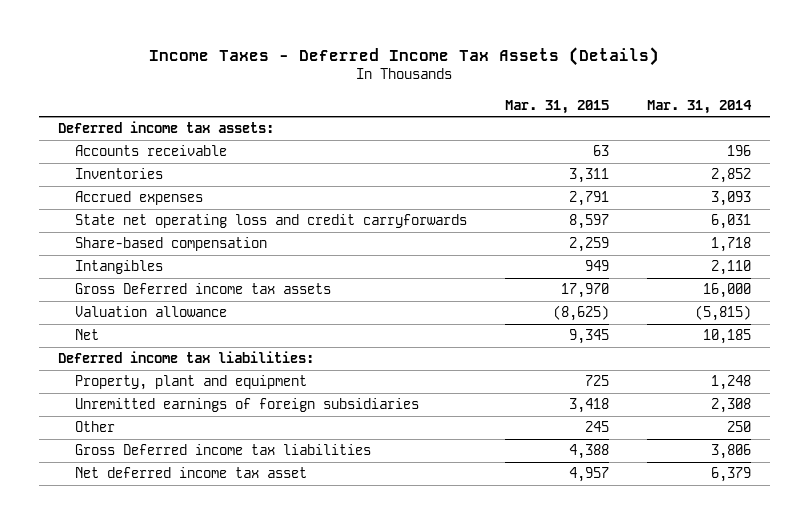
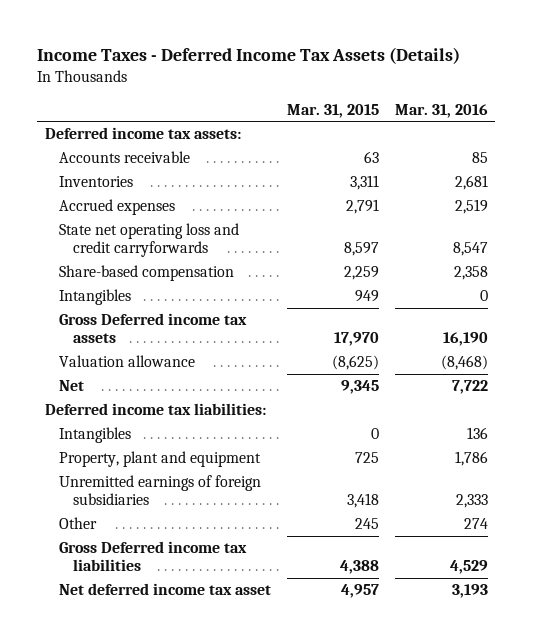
[646,99,752,114] Mar. 31, 2014 -> none
none -> [394,103,488,118] Mar. 31, 2016
none -> [59,427,132,444] Intangibles

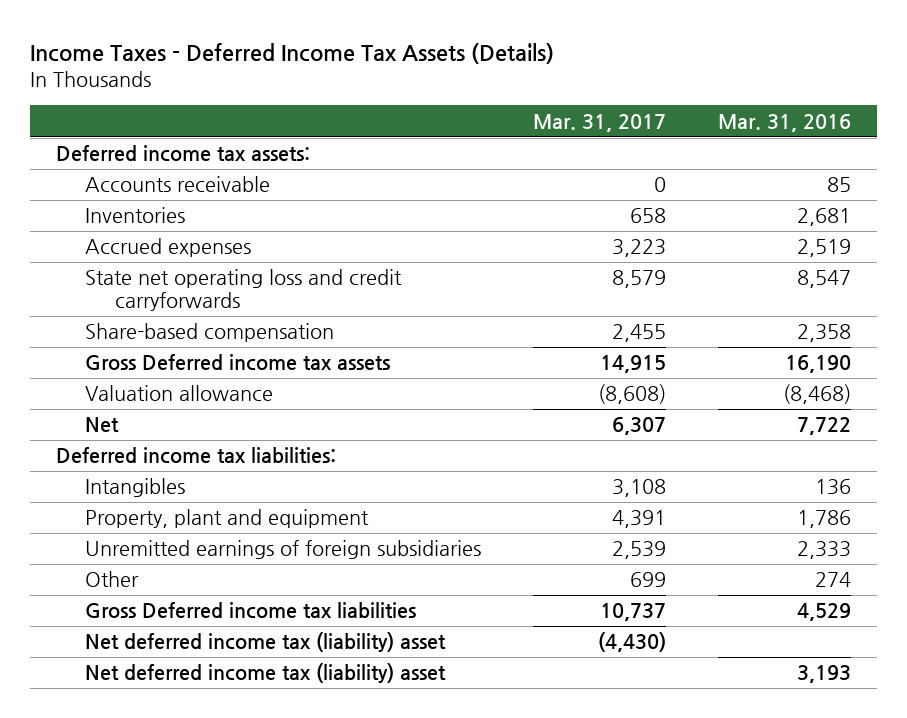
[286,103,379,118] Mar. 31, 2015 -> none
none -> [533,113,667,132] Mar. 31, 2017
[59,289,132,306] Intangibles -> none
none -> [85,632,447,653] Net deferred income tax (liability) asset
[59,583,272,596] Net deferred income tax asset -> [85,663,447,684] Net deferred income tax (liability) asset

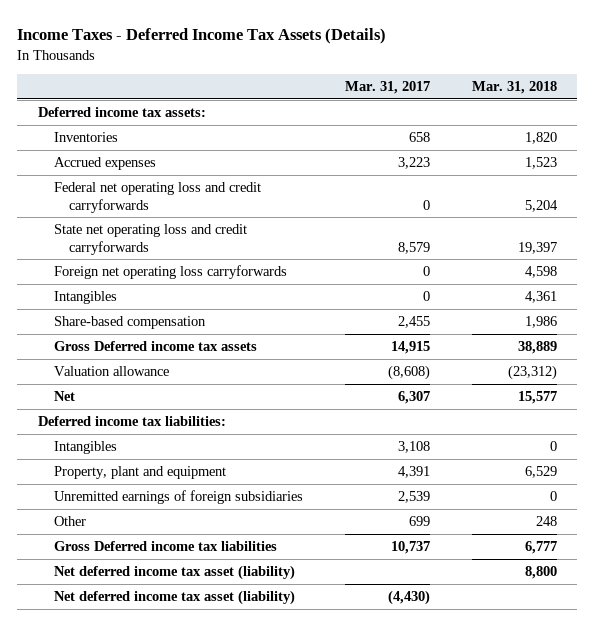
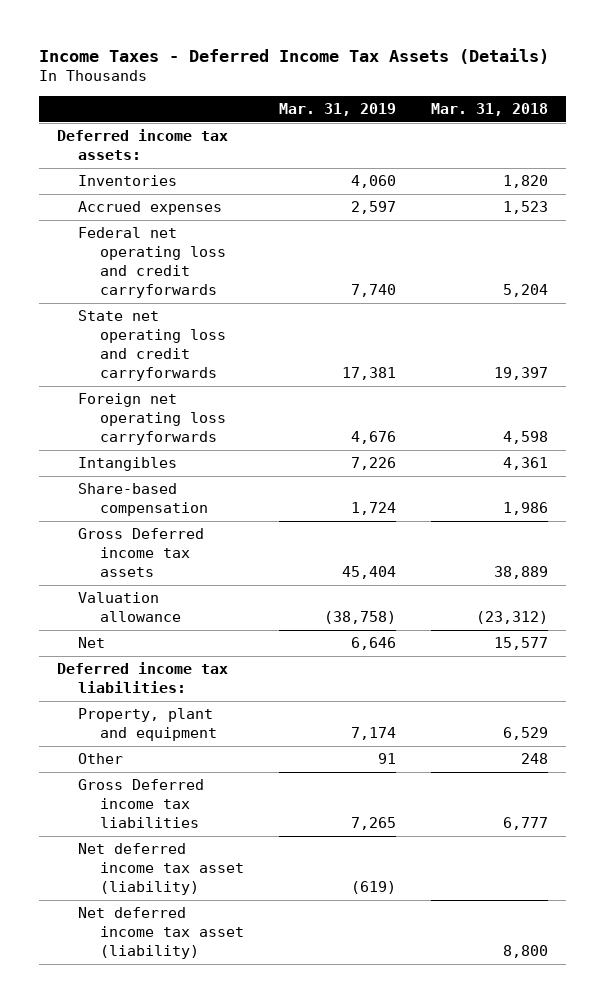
[344,81,430,95] Mar. 31, 2017 -> none
none -> [279,103,397,117] Mar. 31, 2019
[53,441,117,455] Intangibles -> none
[53,490,303,505] Unremitted earnings of foreign subsidiaries -> none
[53,565,295,581] Net deferred income tax asset (liability) -> [78,907,245,960] Net deferred income tax asset (liability)

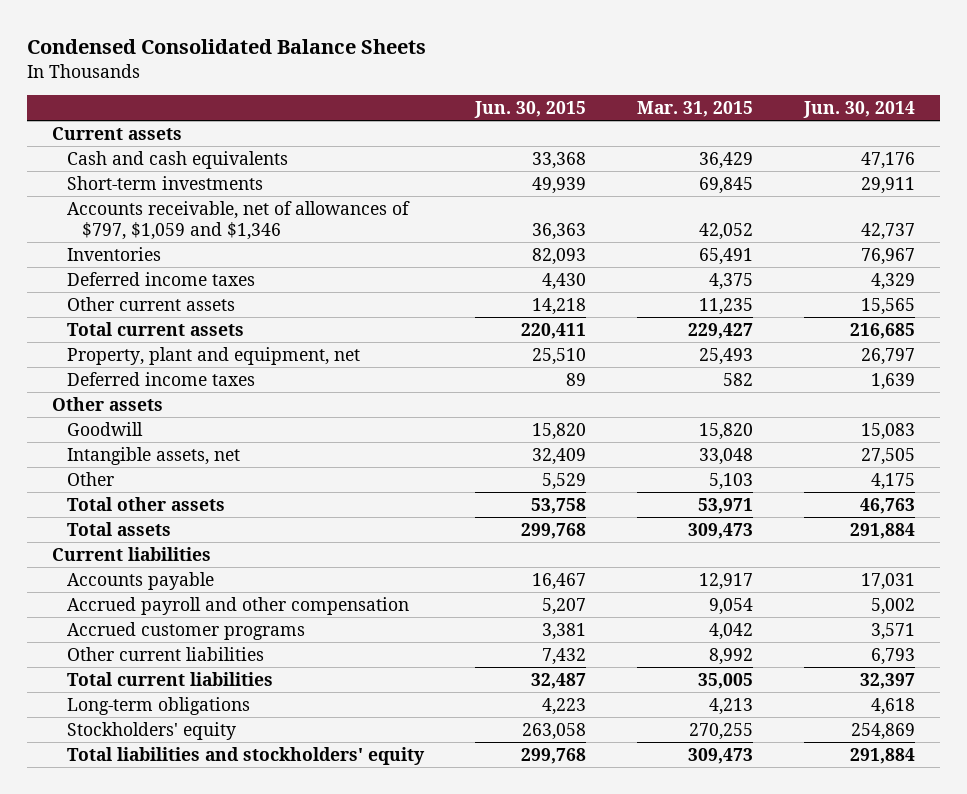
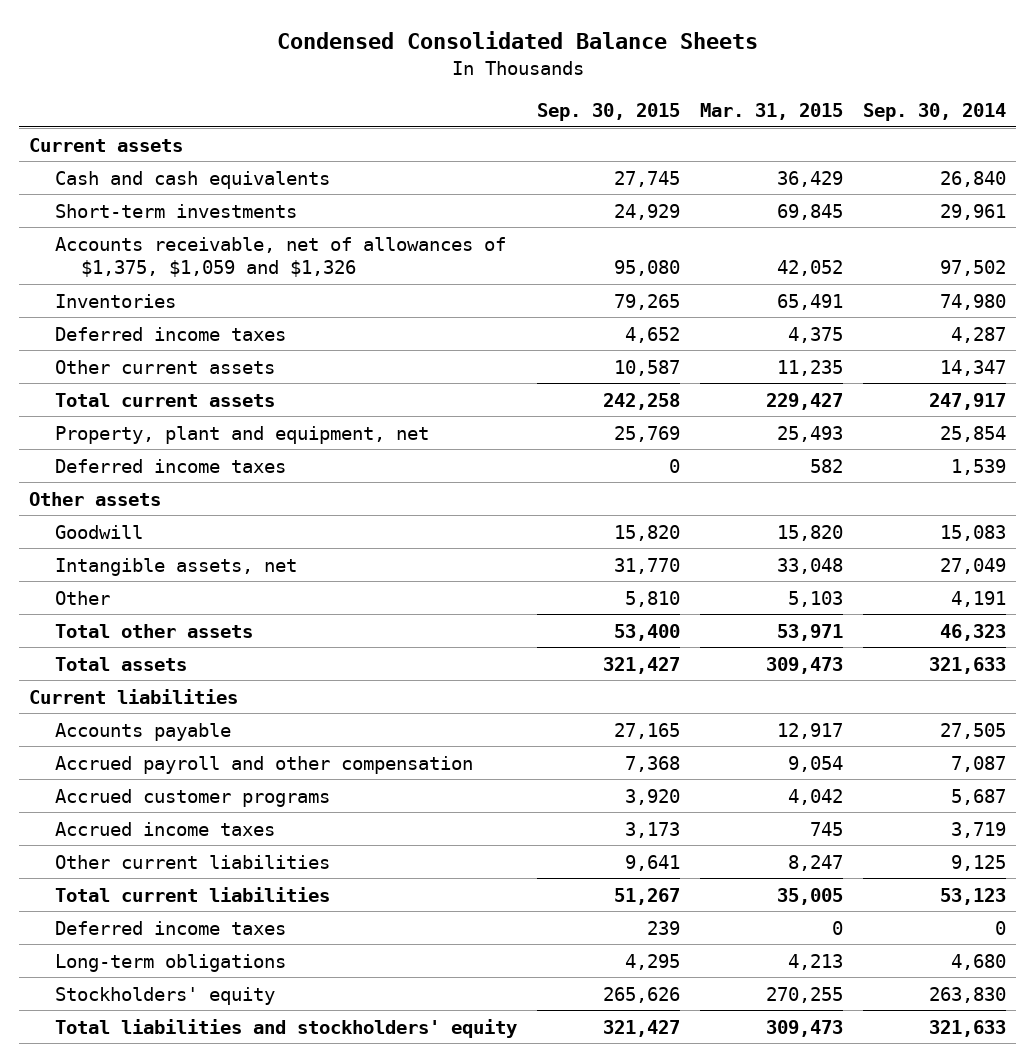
[474,101,587,119] Jun. 30, 2015 -> none
[802,101,915,119] Jun. 30, 2014 -> none
none -> [537,103,681,122] Sep. 30, 2015
none -> [862,103,1006,122] Sep. 30, 2014
[67,200,411,240] Accounts receivable, net of allowances of $797, $1,059 and $1,346 -> [55,236,507,278] Accounts receivable, net of allowances of $1,375, $1,059 and $1,326
none -> [55,821,276,836] Accrued income taxes
[709,647,754,665] 8,992 -> [787,854,843,871] 8,247
none -> [55,920,287,935] Deferred income taxes

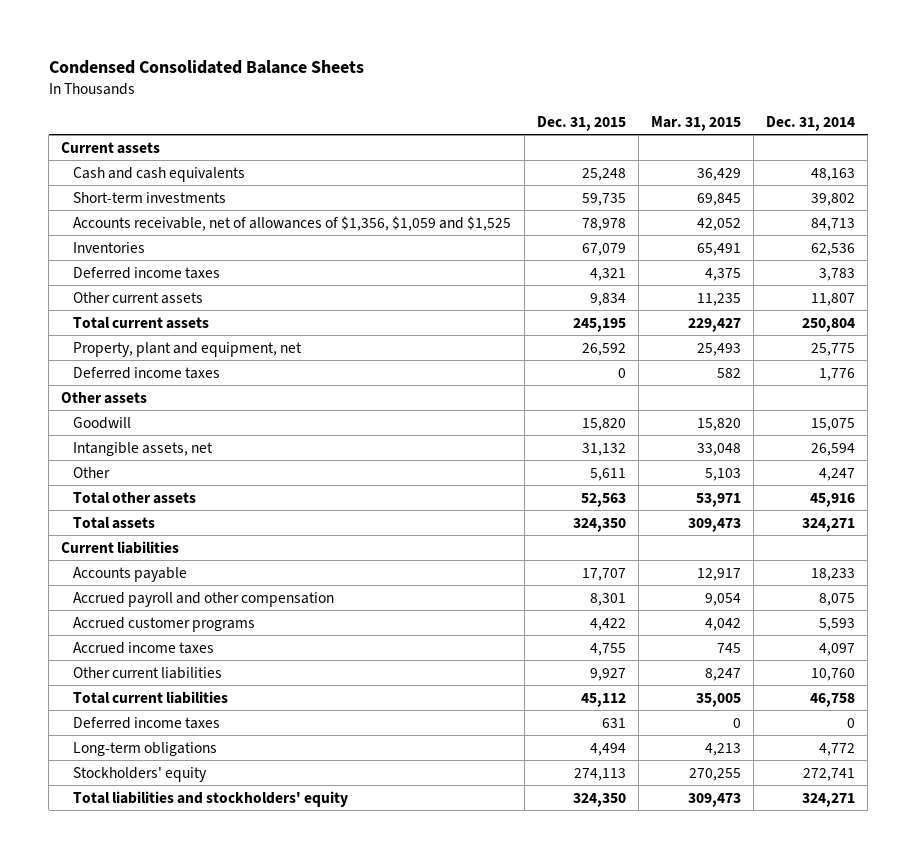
[537,103,681,122] Sep. 30, 2015 -> none
[862,103,1006,122] Sep. 30, 2014 -> none
none -> [536,115,626,131] Dec. 31, 2015
none -> [766,115,856,131] Dec. 31, 2014
[55,236,507,278] Accounts receivable, net of allowances of $1,375, $1,059 and $1,326 -> [73,215,512,231] Accounts receivable, net of allowances of $1,356, $1,059 and $1,525

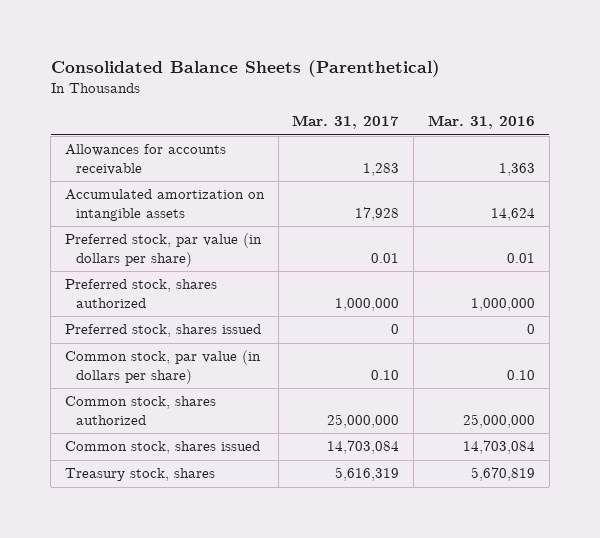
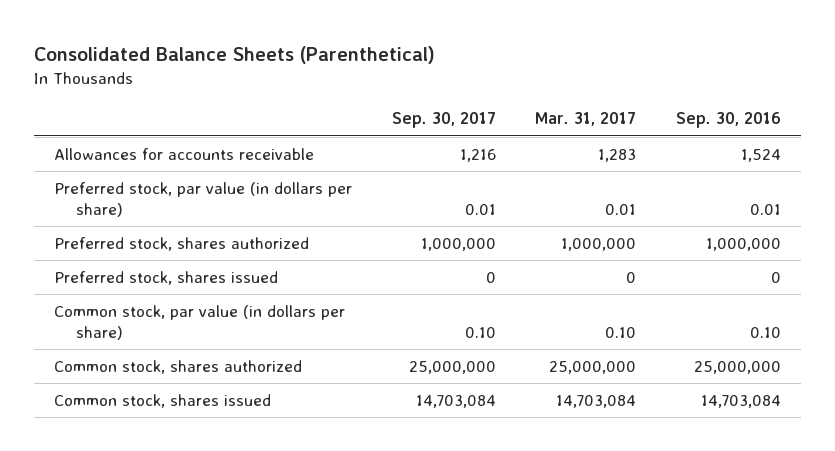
[427,115,535,130] Mar. 31, 2016 -> none
none -> [391,112,496,129] Sep. 30, 2017
none -> [676,112,782,129] Sep. 30, 2016
[65,189,266,221] Accumulated amortization on intangible assets -> none
[65,468,216,482] Treasury stock, shares -> none

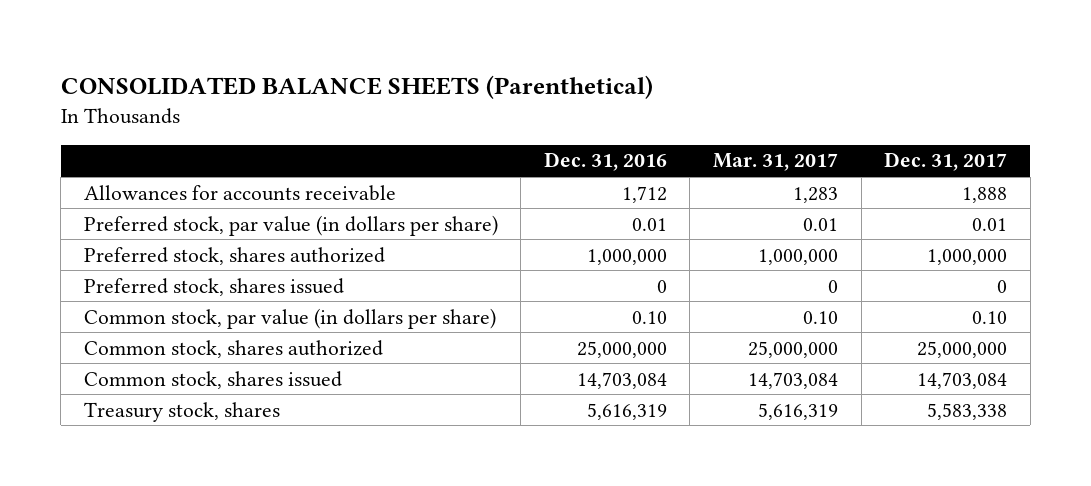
[33,45,435,64] Consolidated Balance Sheets (Parenthetical) -> [60,75,653,100] CONSOLIDATED BALANCE SHEETS (Parenthetical)
[391,112,496,129] Sep. 30, 2017 -> none
[676,112,782,129] Sep. 30, 2016 -> none
none -> [543,152,667,172] Dec. 31, 2016
none -> [884,152,1008,172] Dec. 31, 2017
none -> [83,401,280,422] Treasury stock, shares

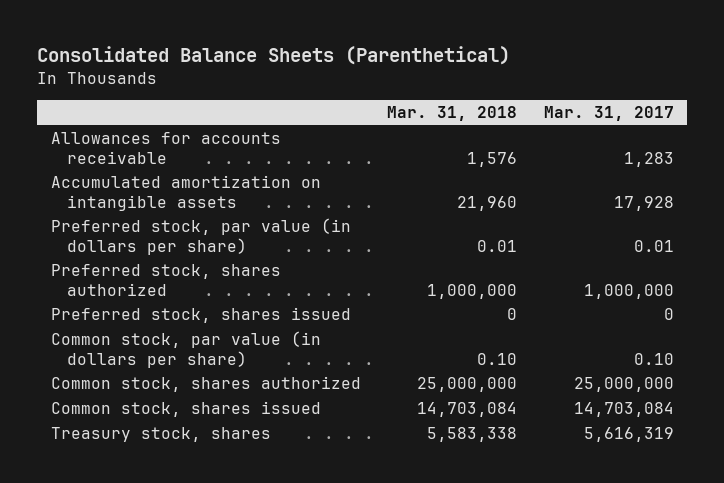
[60,75,653,100] CONSOLIDATED BALANCE SHEETS (Parenthetical) -> [37,45,511,65] Consolidated Balance Sheets (Parenthetical)
[543,152,667,172] Dec. 31, 2016 -> none
[884,152,1008,172] Dec. 31, 2017 -> none
none -> [387,105,518,121] Mar. 31, 2018
none -> [50,175,321,211] Accumulated amortization on intangible assets

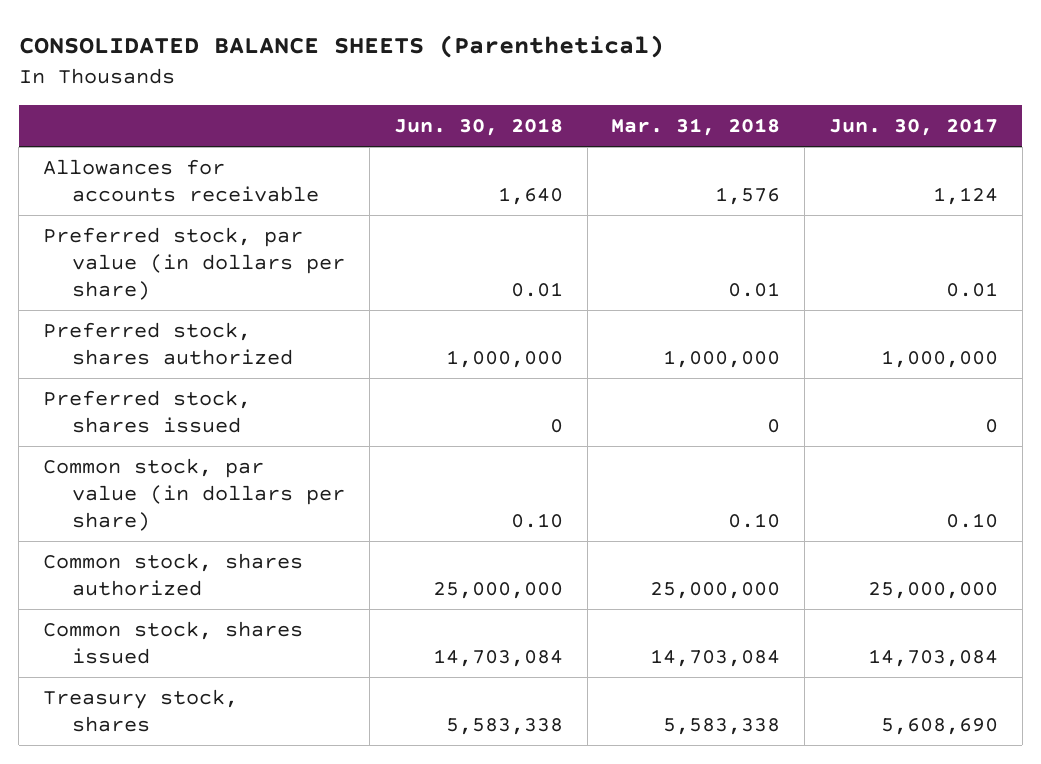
[37,45,511,65] Consolidated Balance Sheets (Parenthetical) -> [18,35,664,59] CONSOLIDATED BALANCE SHEETS (Parenthetical)
[543,105,674,121] Mar. 31, 2017 -> none
none -> [393,118,563,137] Jun. 30, 2018
none -> [829,118,999,137] Jun. 30, 2017
[50,175,321,211] Accumulated amortization on intangible assets -> none

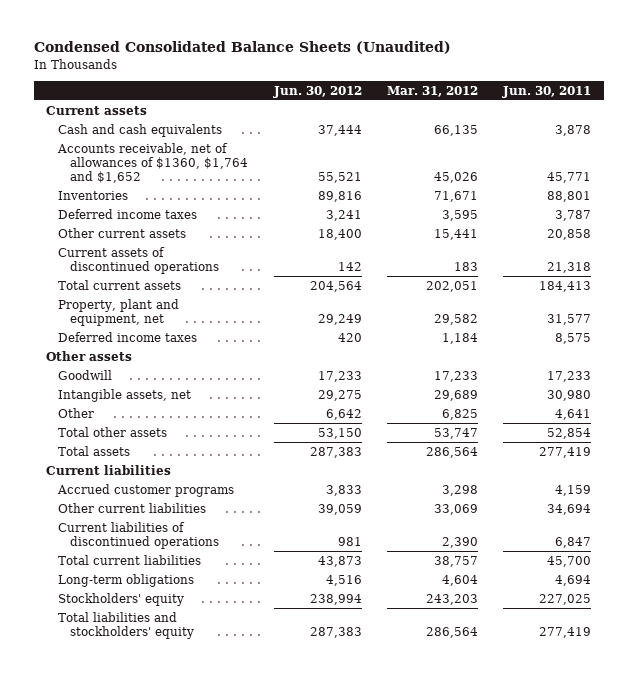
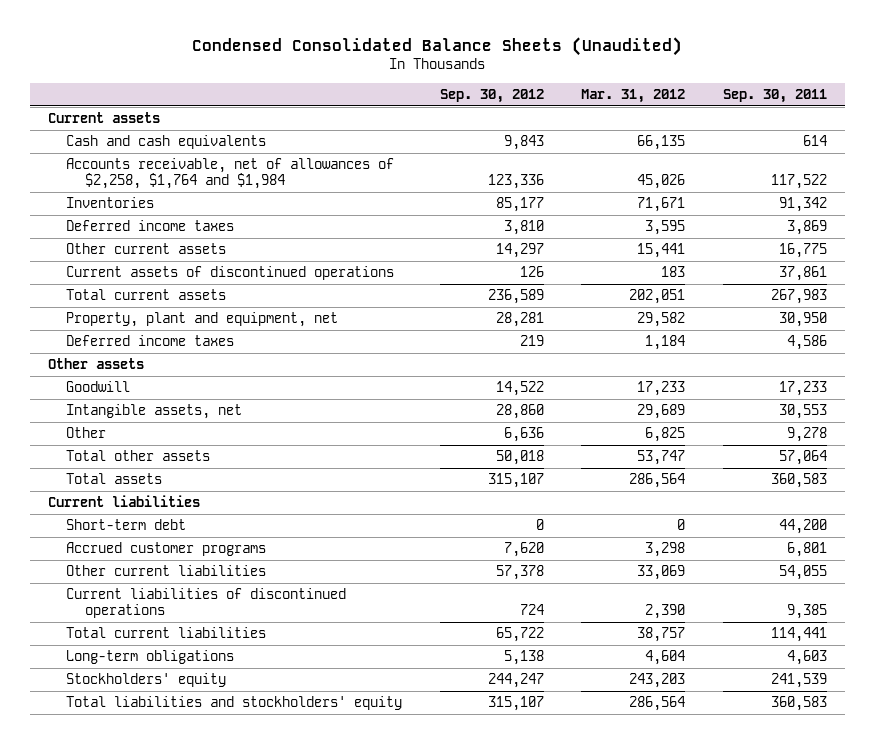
[272,85,362,98] Jun. 30, 2012 -> none
[501,85,591,98] Jun. 30, 2011 -> none
none -> [439,88,544,103] Sep. 30, 2012
none -> [722,88,827,103] Sep. 30, 2011
[57,142,249,184] Accounts receivable, net of allowances of $1360, $1,764 and $1,652 -> [66,158,395,190] Accounts receivable, net of allowances of $2,258, $1,764 and $1,984
none -> [66,519,187,531] Short-term debt

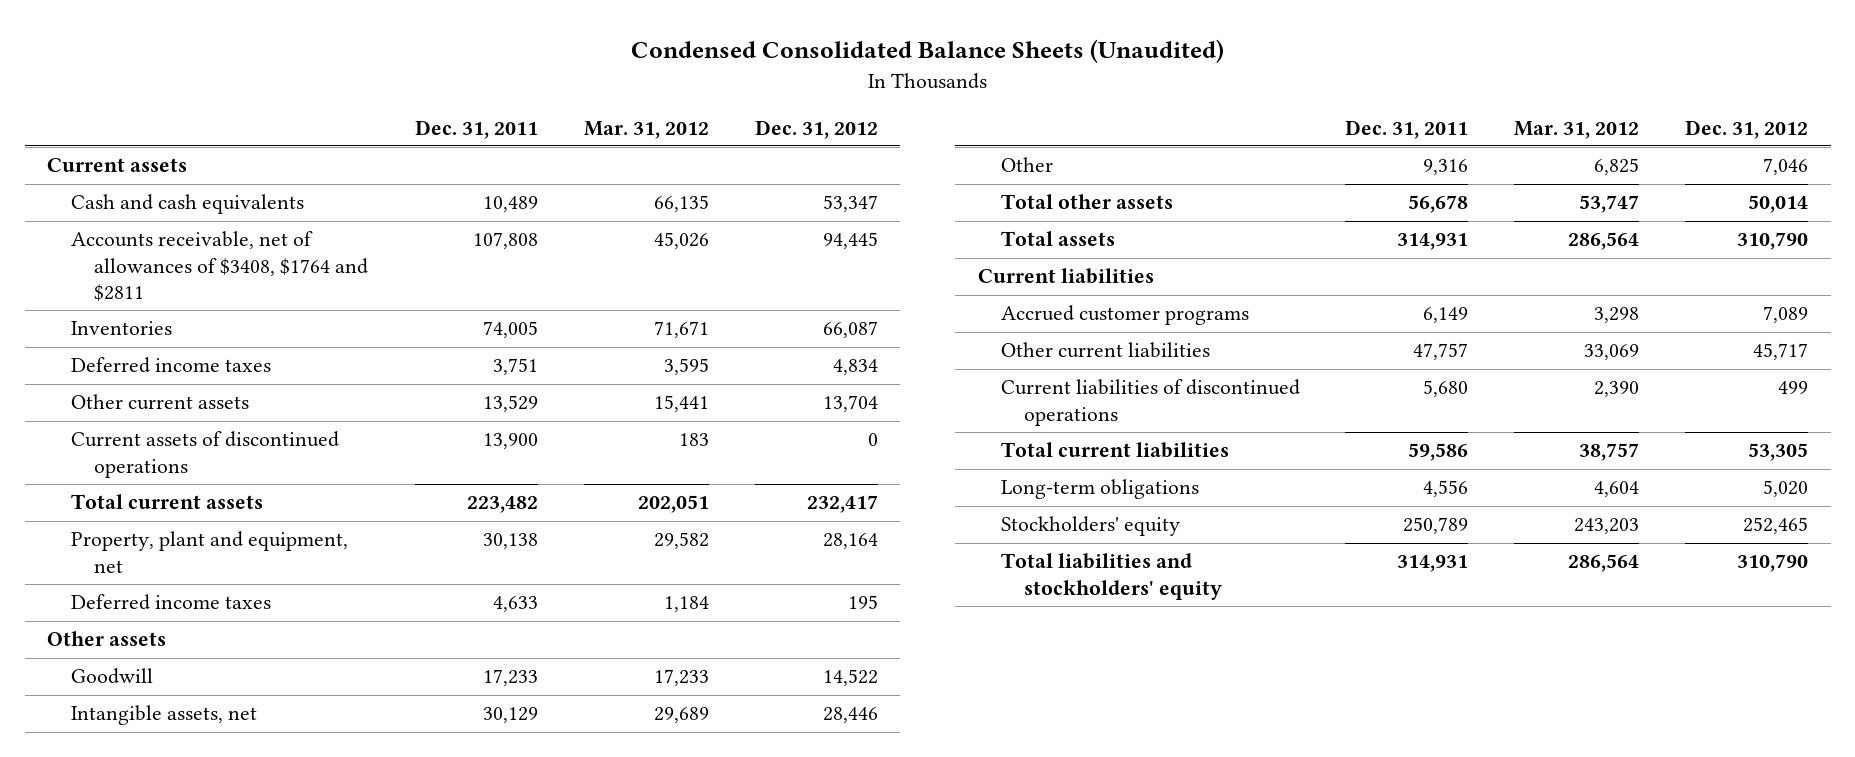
[439,88,544,103] Sep. 30, 2012 -> none
[722,88,827,103] Sep. 30, 2011 -> none
none -> [415,119,539,139] Dec. 31, 2011
none -> [754,119,878,139] Dec. 31, 2012
[66,158,395,190] Accounts receivable, net of allowances of $2,258, $1,764 and $1,984 -> [70,231,368,301] Accounts receivable, net of allowances of $3408, $1764 and $2811
[66,519,187,531] Short-term debt -> none

